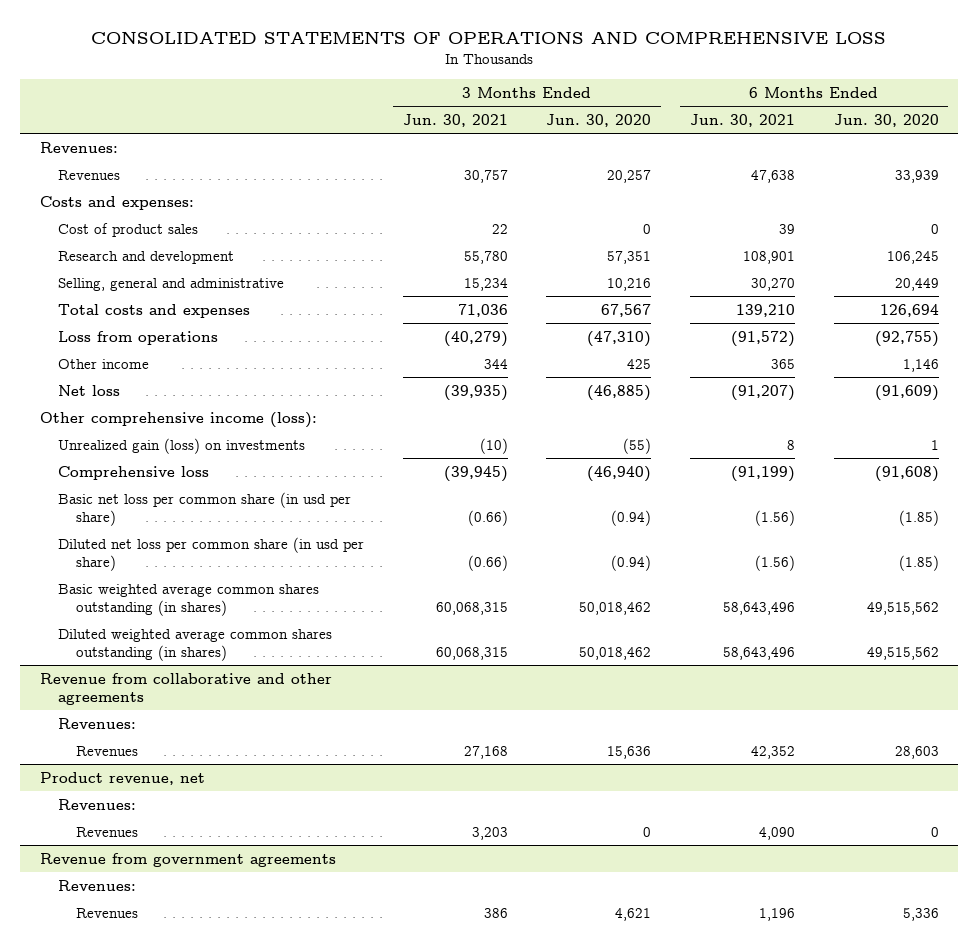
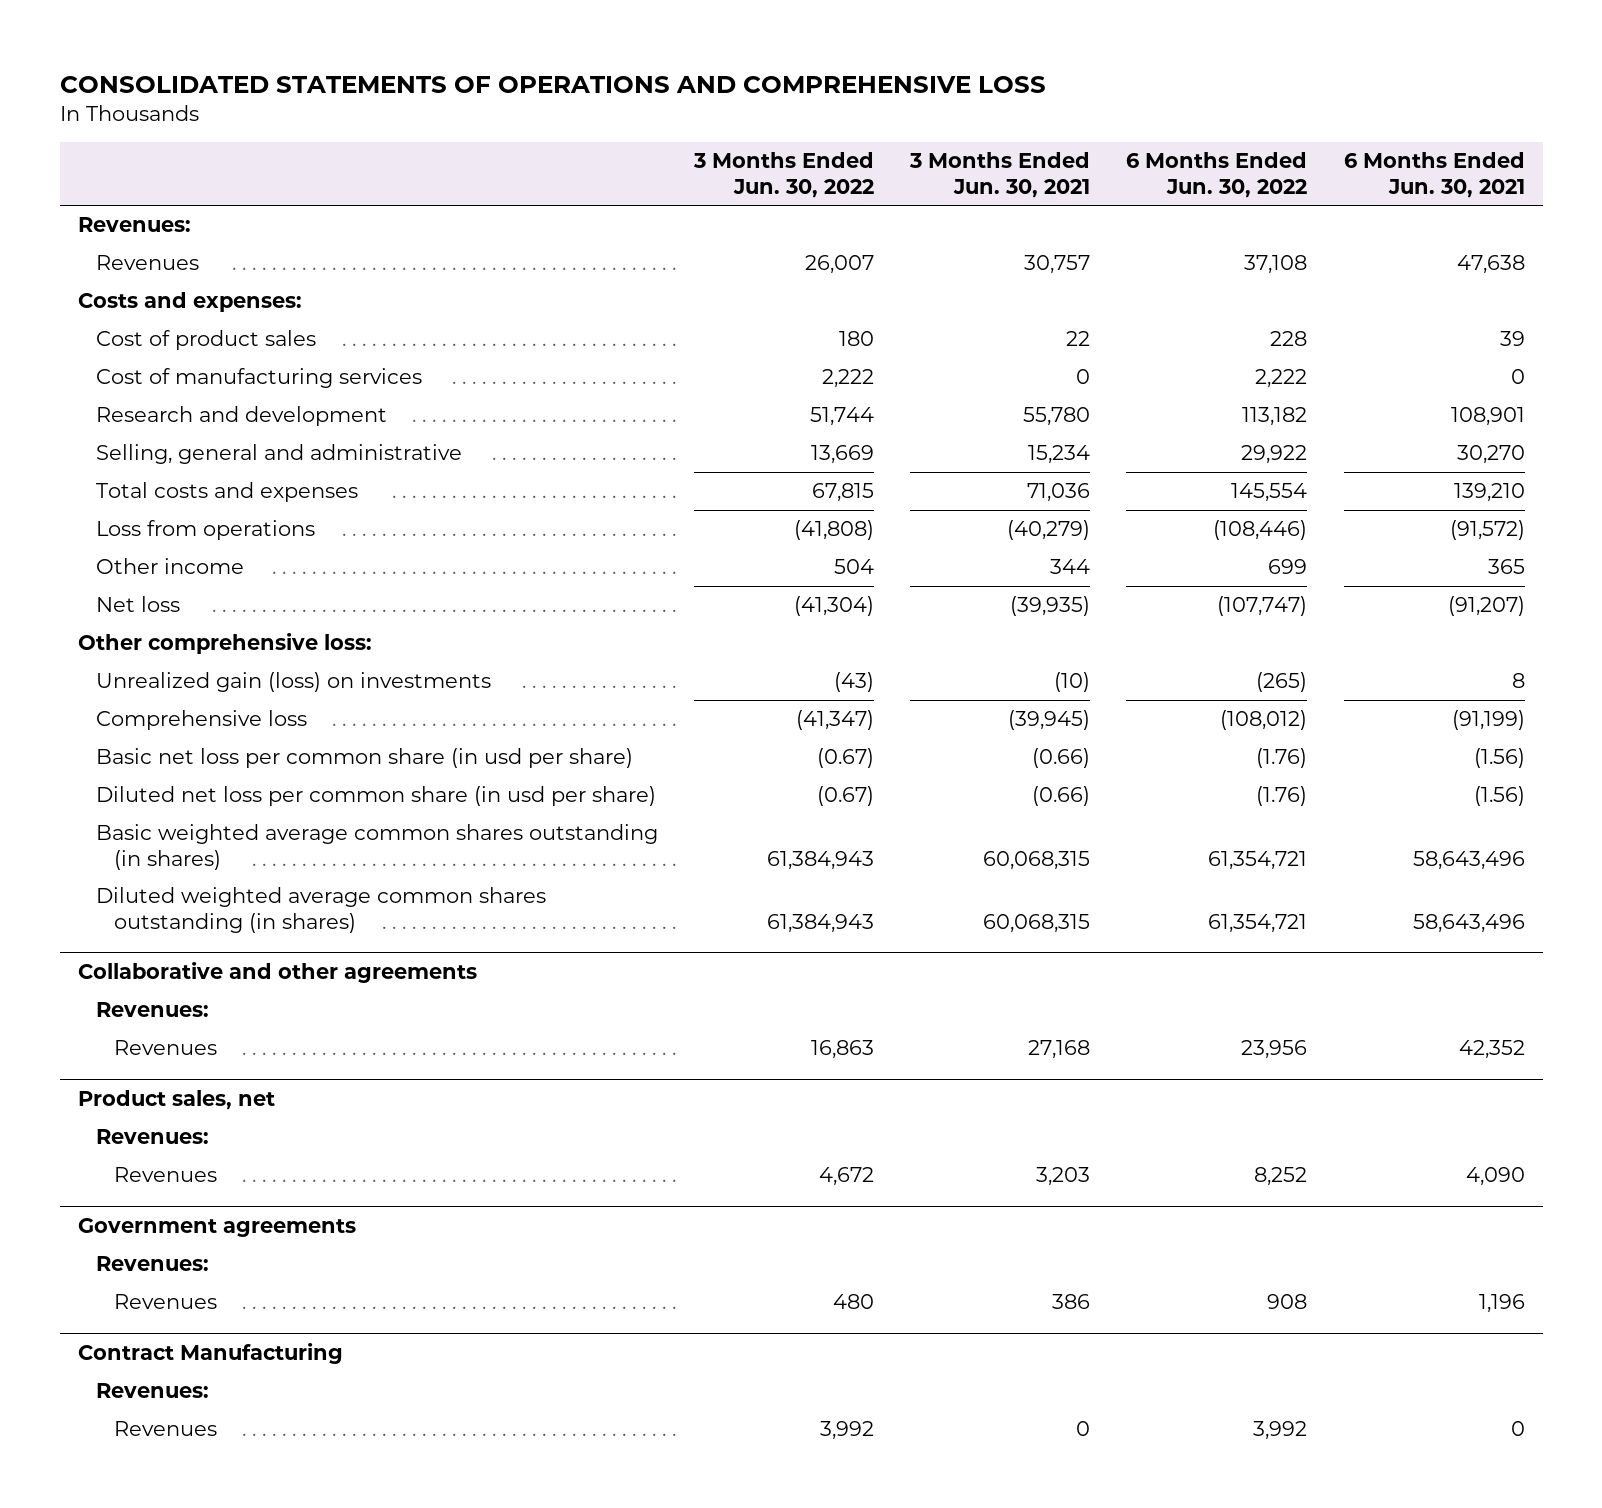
[546,114,652,128] Jun. 30, 2020 -> none
[833,114,939,128] Jun. 30, 2020 -> none
none -> [692,152,874,198] 3 Months Ended Jun. 30, 2022
none -> [1126,152,1308,198] 6 Months Ended Jun. 30, 2022
none -> [95,368,422,389] Cost of manufacturing services
[39,411,317,428] Other comprehensive income (loss): -> [77,633,372,655] Other comprehensive loss:
[39,672,332,705] Revenue from collaborative and other agreements -> [77,962,477,984] Collaborative and other agreements
[39,771,205,785] Product revenue, net -> [77,1090,275,1111] Product sales, net
[39,852,336,867] Revenue from government agreements -> [77,1218,356,1238] Government agreements
none -> [77,1343,343,1365] Contract Manufacturing
none -> [95,1383,209,1399] Revenues:
none -> [113,1421,217,1437] Revenues

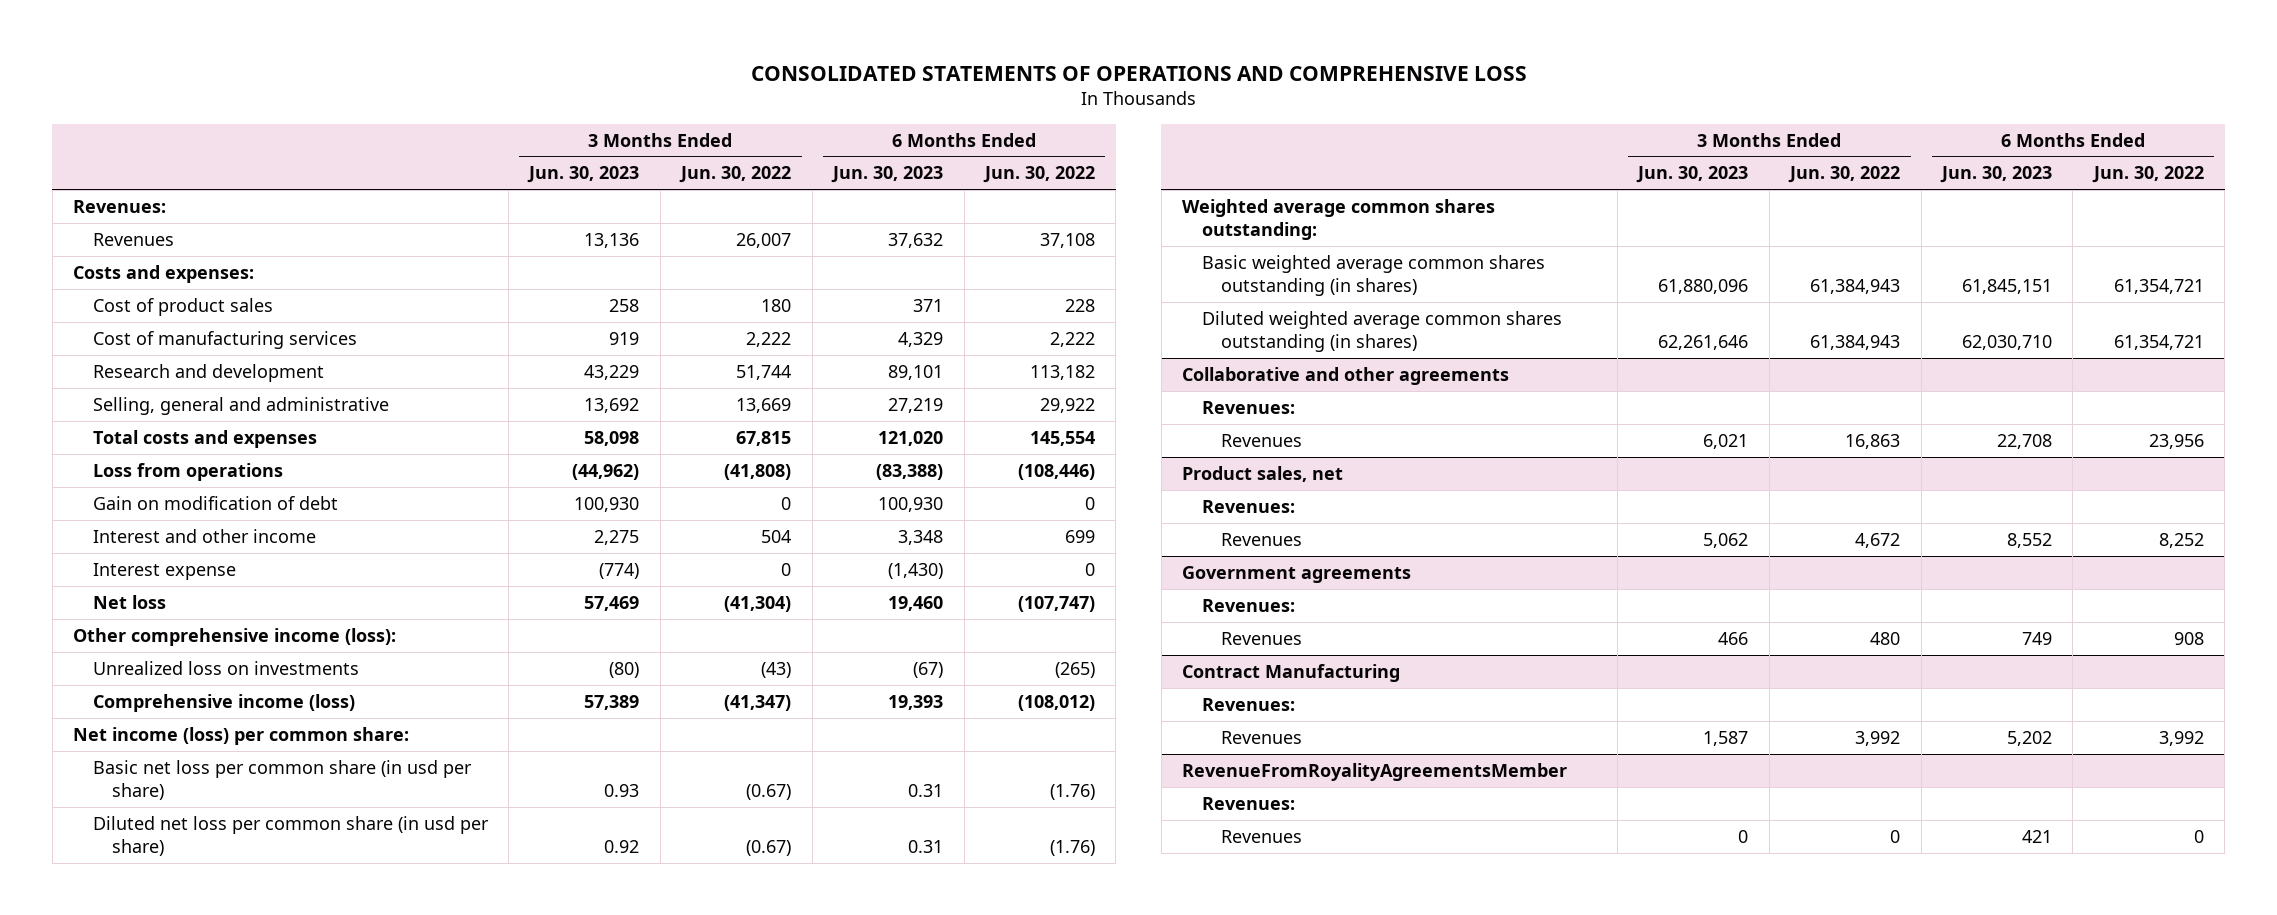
[909,152,1091,198] 3 Months Ended Jun. 30, 2021 -> none
[1343,152,1525,198] 6 Months Ended Jun. 30, 2021 -> none
none -> [527,166,640,184] Jun. 30, 2023
none -> [831,166,944,184] Jun. 30, 2023
none -> [92,495,338,510] Gain on modification of debt
[95,558,244,575] Other income -> [92,528,316,543] Interest and other income
none -> [92,562,236,580] Interest expense
[77,633,372,655] Other comprehensive loss: -> [73,627,397,646] Other comprehensive income (loss):
[95,672,491,693] Unrealized gain (loss) on investments -> [92,660,359,675] Unrealized loss on investments
[95,710,307,731] Comprehensive loss -> [92,693,355,712] Comprehensive income (loss)
none -> [73,726,410,745] Net income (loss) per common share:
none -> [1182,198,1496,241] Weighted average common shares outstanding:
none -> [1182,762,1568,781] RevenueFromRoyalityAgreementsMember
none -> [1201,796,1295,810] Revenues:
none -> [1220,829,1302,843] Revenues

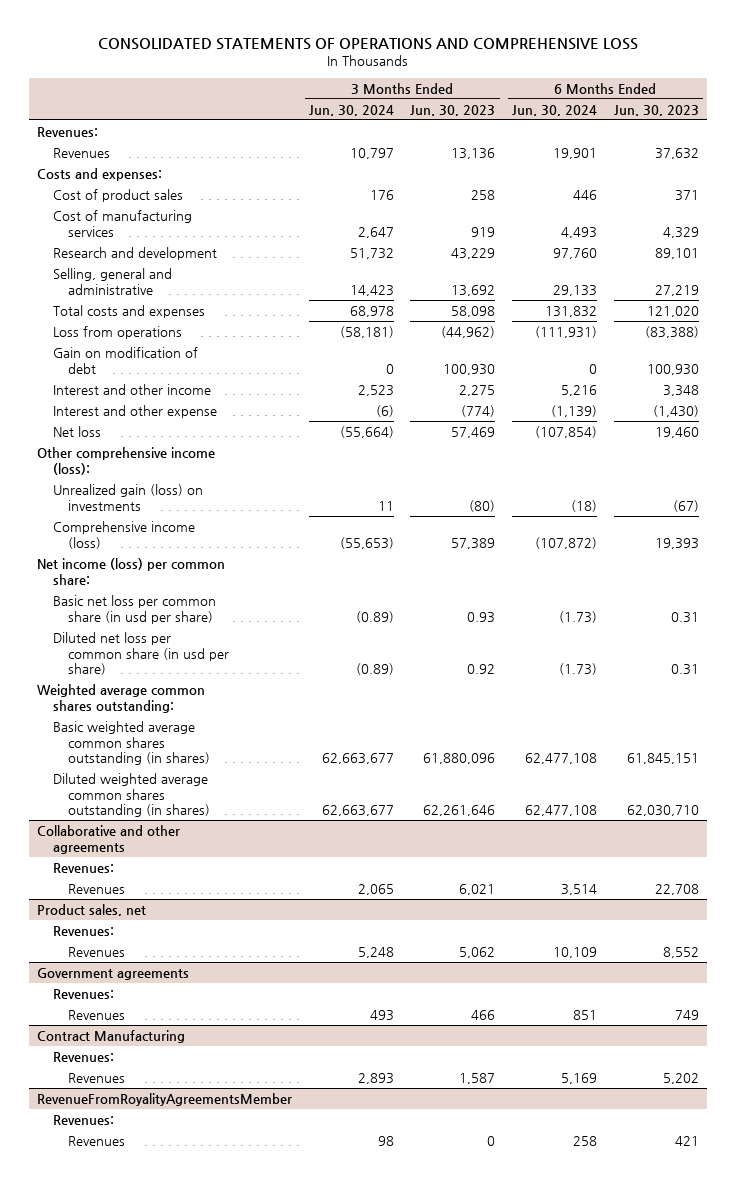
[679,166,792,184] Jun. 30, 2022 -> none
[982,166,1095,184] Jun. 30, 2022 -> none
none -> [308,104,394,116] Jun. 30, 2024
none -> [512,104,598,116] Jun. 30, 2024
[92,562,236,580] Interest expense -> [52,404,217,418] Interest and other expense
[92,660,359,675] Unrealized loss on investments -> [52,483,203,511] Unrealized gain (loss) on investments

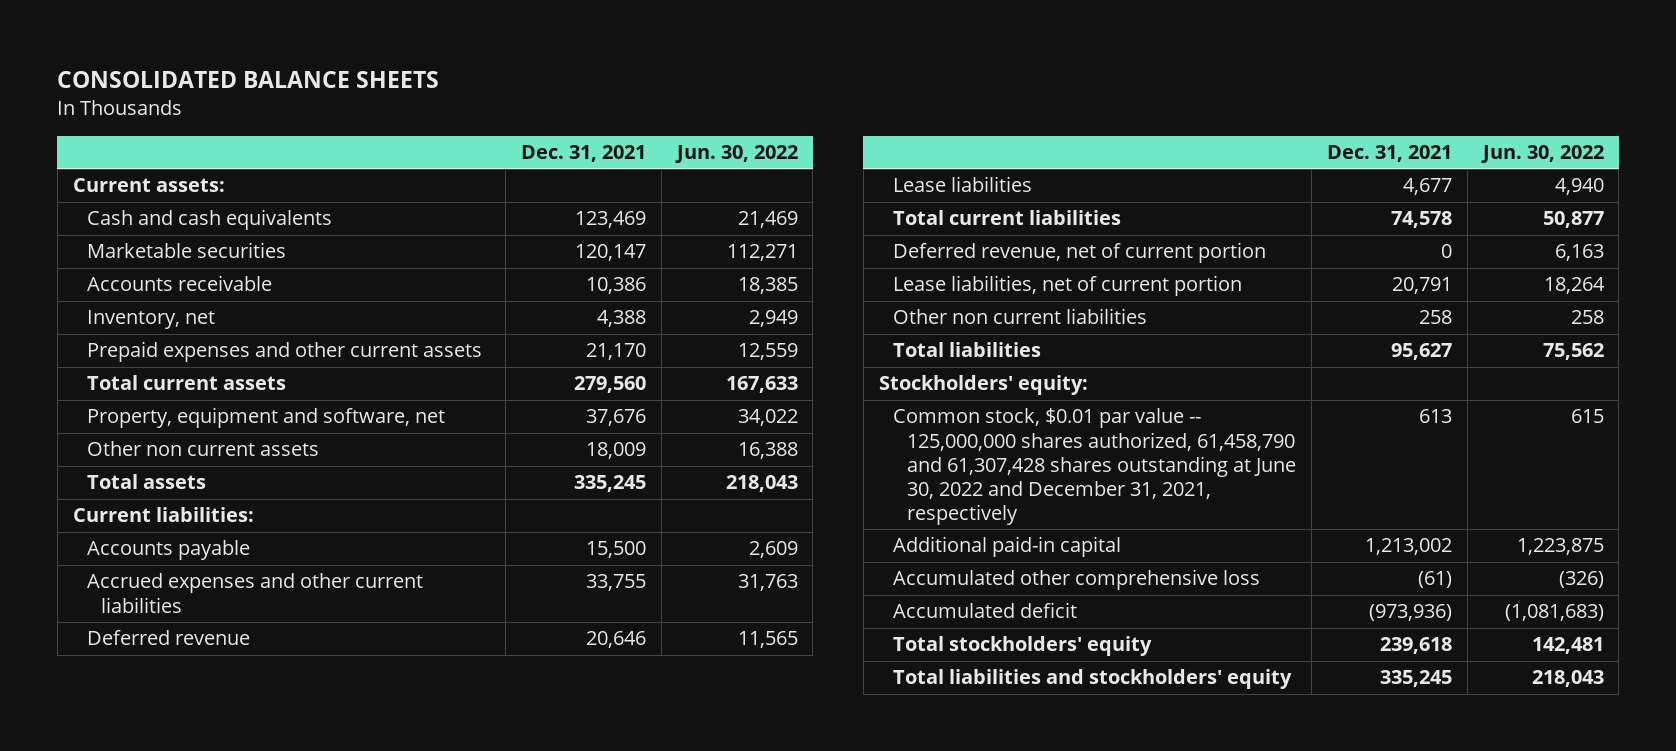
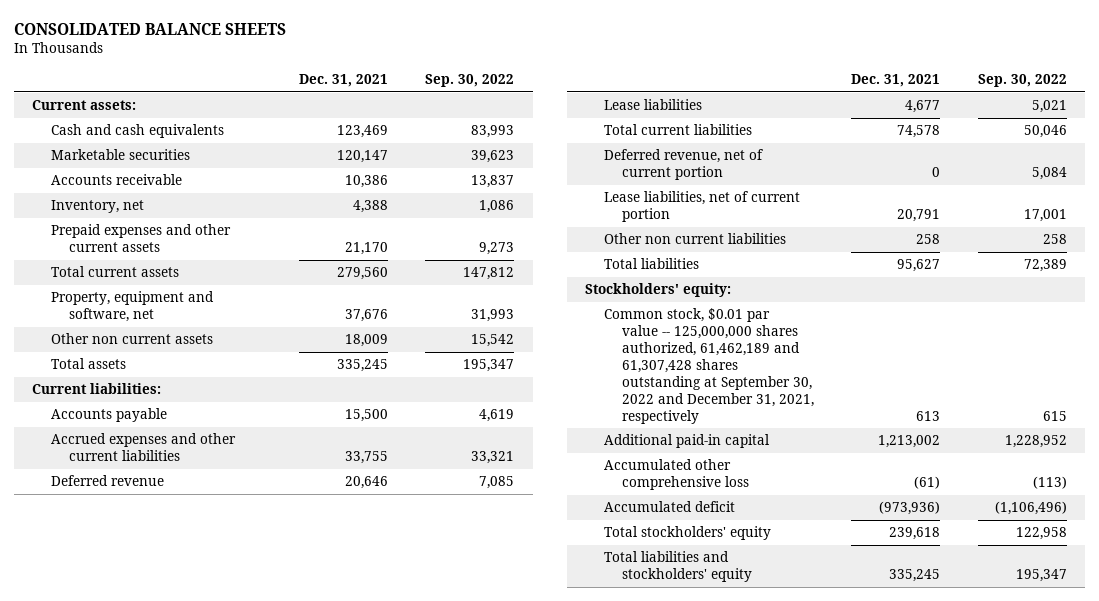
[674,145,798,164] Jun. 30, 2022 -> none
none -> [424,74,514,88] Sep. 30, 2022
[892,408,1297,526] Common stock, $0.01 par value -- 125,000,000 shares authorized, 61,458,790 and 61,307,428 shares outstanding at June 30, 2022 and December 31, 2021, respectively -> [603,308,815,424] Common stock, $0.01 par value -- 125,000,000 shares authorized, 61,462,189 and 61,307,428 shares outstanding at September 30, 2022 and December 31, 2021, respectively

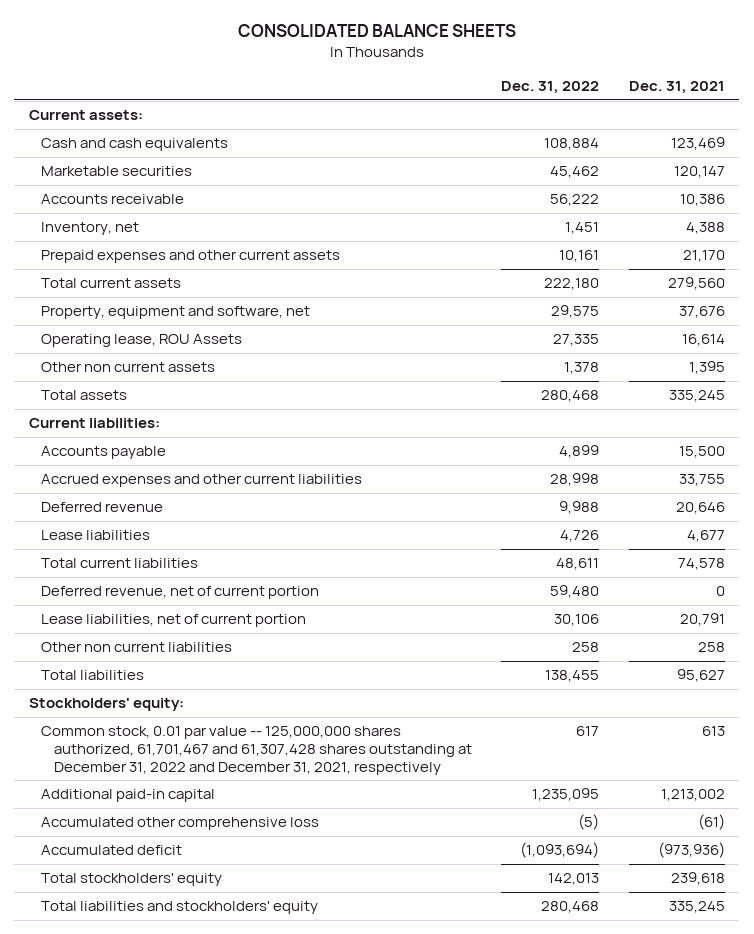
[424,74,514,88] Sep. 30, 2022 -> none
none -> [501,81,600,95] Dec. 31, 2022
none -> [41,334,243,348] Operating lease, ROU Assets
[344,334,388,348] 18,009 -> [688,361,725,375] 1,395
[603,308,815,424] Common stock, $0.01 par value -- 125,000,000 shares authorized, 61,462,189 and 61,307,428 shares outstanding at September 30, 2022 and December 31, 2021, respectively -> [41,726,472,775] Common stock, 0.01 par value -- 125,000,000 shares authorized, 61,701,467 and 61,307,428 shares outstanding at December 31, 2022 and December 31, 2021, respectively

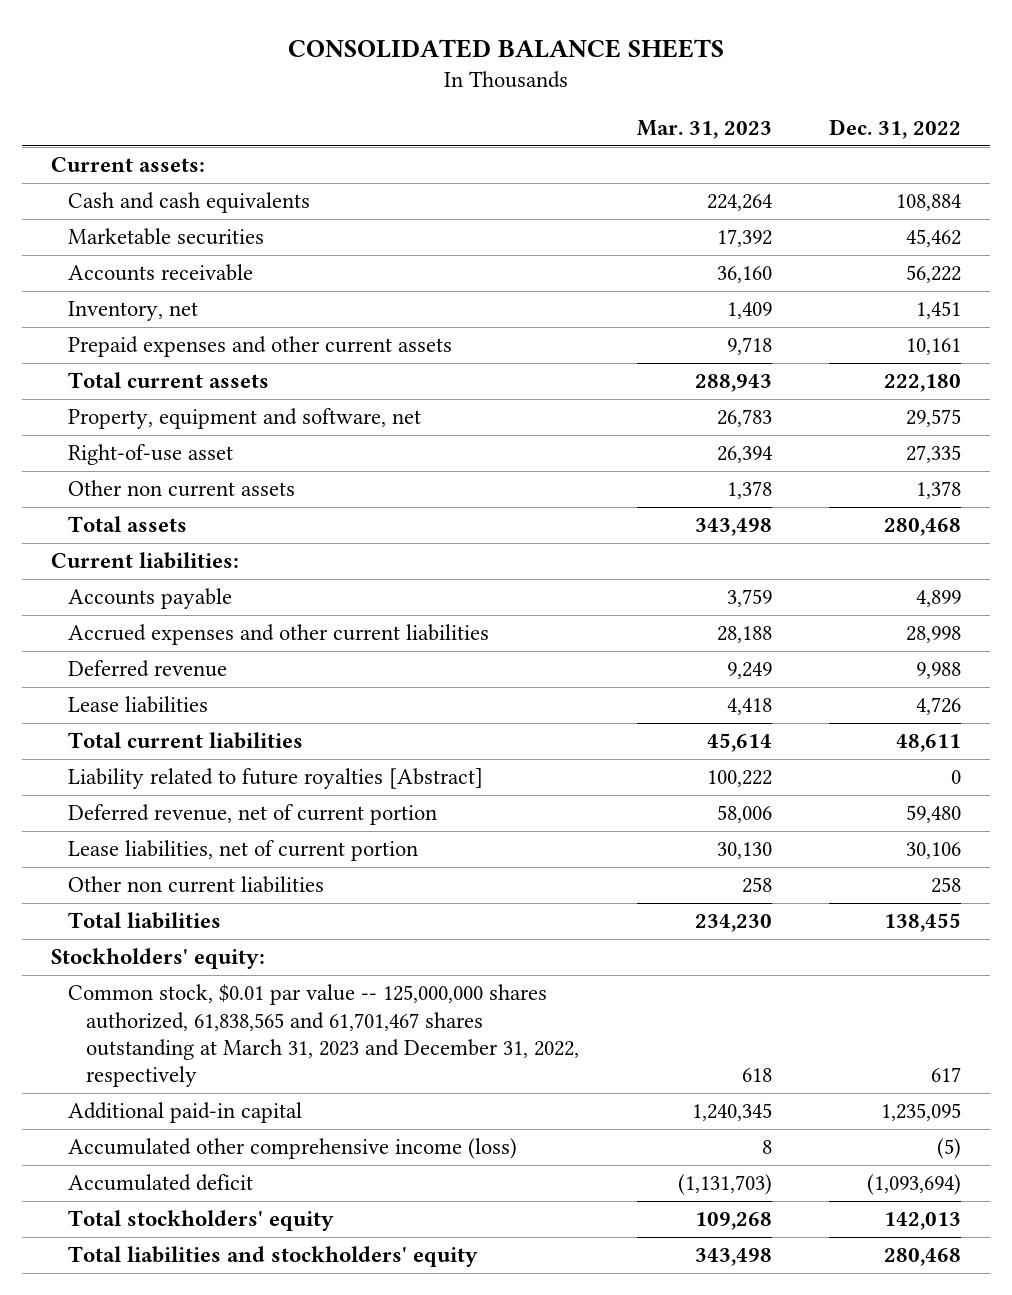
[628,81,725,95] Dec. 31, 2021 -> none
none -> [636,119,772,139] Mar. 31, 2023
[41,334,243,348] Operating lease, ROU Assets -> [68,444,234,466] Right-of-use asset
none -> [68,768,484,790] Liability related to future royalties [Abstract]
[41,726,472,775] Common stock, 0.01 par value -- 125,000,000 shares authorized, 61,701,467 and 61,307,428 shares outstanding at December 31, 2022 and December 31, 2021, respectively -> [68,984,580,1088] Common stock, $0.01 par value -- 125,000,000 shares authorized, 61,838,565 and 61,701,467 shares outstanding at March 31, 2023 and December 31, 2022, respectively
[41,817,320,831] Accumulated other comprehensive loss -> [68,1138,518,1160] Accumulated other comprehensive income (loss)

